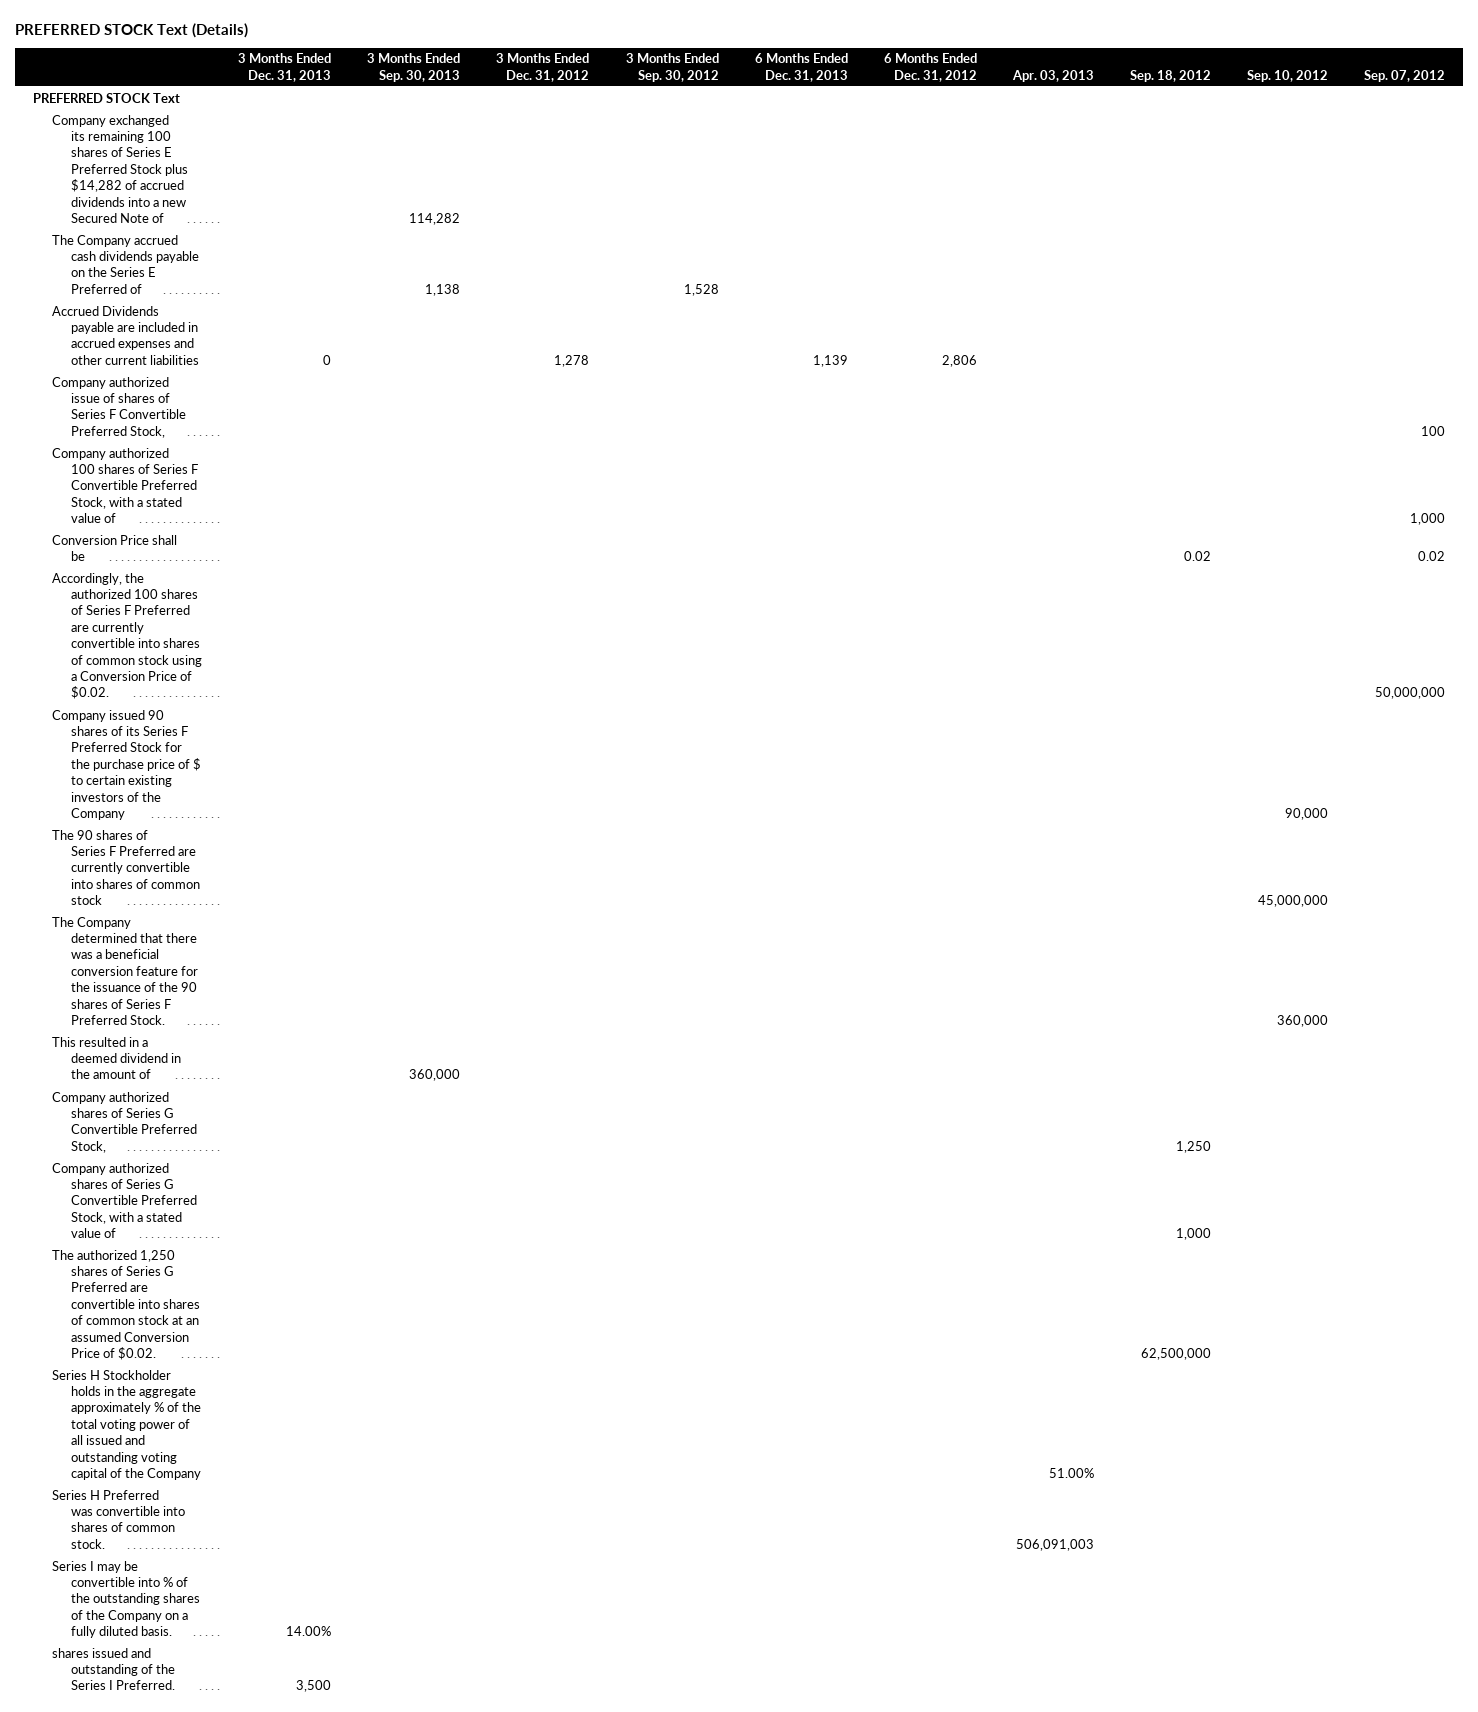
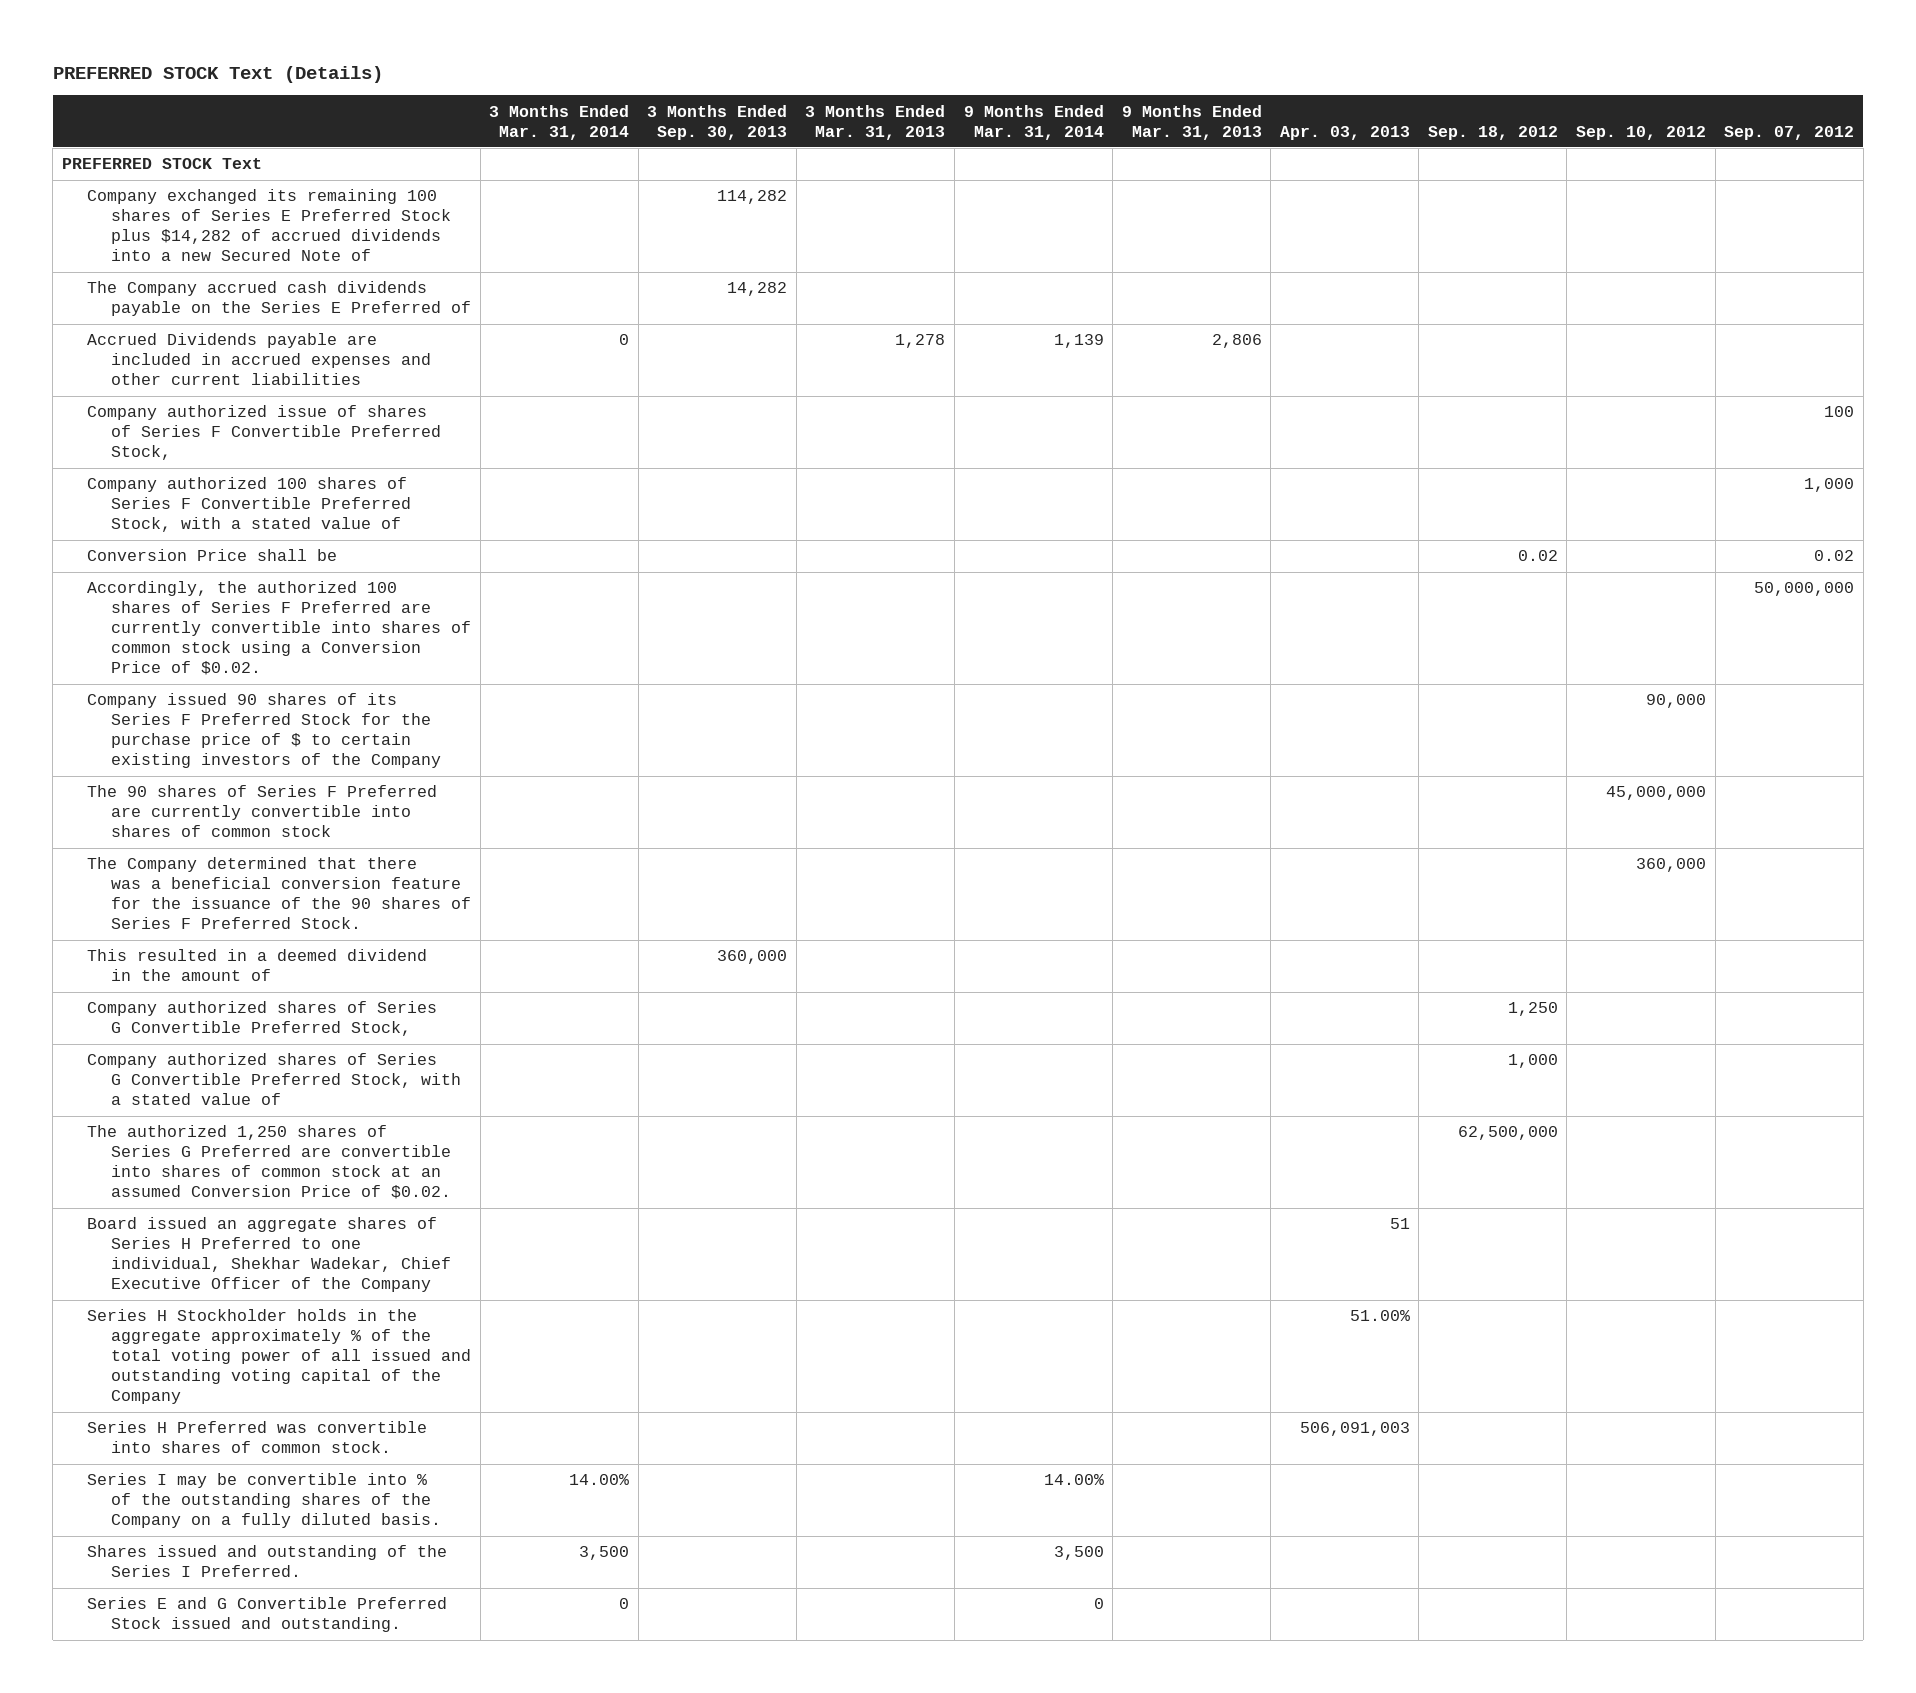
[238,53,332,82] 3 Months Ended Dec. 31, 2013 -> none
[496,53,590,82] 3 Months Ended Dec. 31, 2012 -> none
[625,53,719,82] 3 Months Ended Sep. 30, 2012 -> none
[754,53,848,82] 6 Months Ended Dec. 31, 2013 -> none
[883,53,977,82] 6 Months Ended Dec. 31, 2012 -> none
none -> [489,104,630,140] 3 Months Ended Mar. 31, 2014
none -> [805,104,946,140] 3 Months Ended Mar. 31, 2013
none -> [963,104,1104,140] 9 Months Ended Mar. 31, 2014
none -> [1121,104,1262,140] 9 Months Ended Mar. 31, 2013
[425,283,461,296] 1,138 -> [727,282,788,297] 14,282
none -> [86,1217,452,1293] Board issued an aggregate shares of Series H Preferred to one individual, Shekhar Wadekar, Chief Executive Officer of the Company
[51,1647,176,1691] shares issued and outstanding of the Series I Preferred. -> [86,1545,447,1578] Shares issued and outstanding of the Series I Preferred.
none -> [86,1597,447,1633] Series E and G Convertible Preferred Stock issued and outstanding.

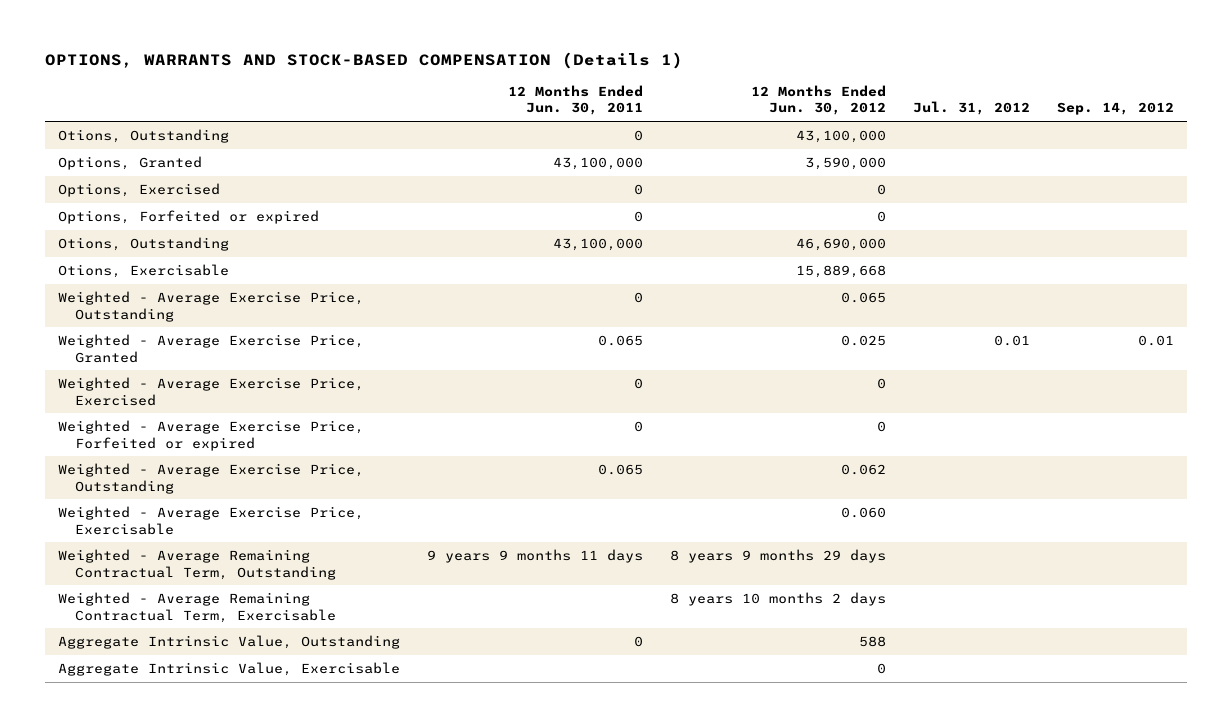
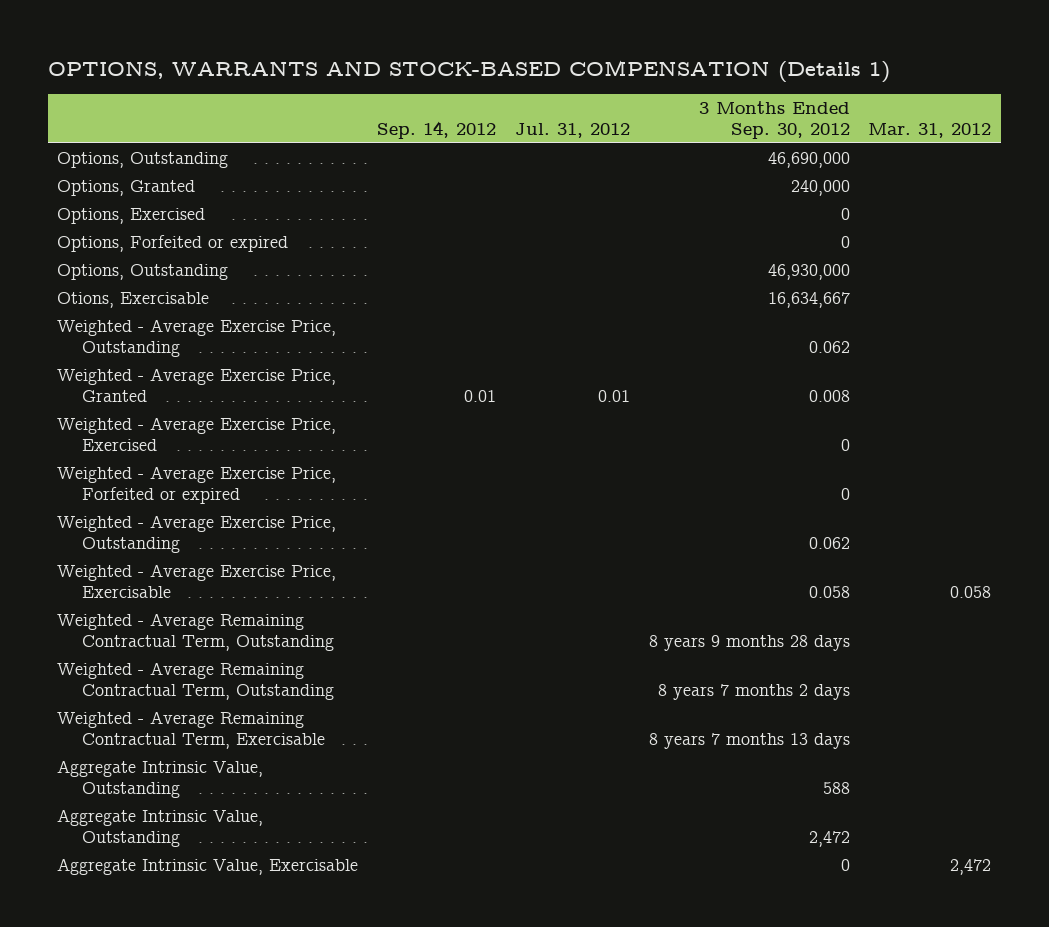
[508,84,644,116] 12 Months Ended Jun. 30, 2011 -> none
[750,84,886,116] 12 Months Ended Jun. 30, 2012 -> none
none -> [698,101,850,139] 3 Months Ended Sep. 30, 2012
none -> [868,122,992,138] Mar. 31, 2012
[58,128,230,143] Otions, Outstanding -> [57,152,229,169] Options, Outstanding
[58,236,230,251] Otions, Outstanding -> [57,264,229,281] Options, Outstanding
none -> [57,662,335,700] Weighted - Average Remaining Contractual Term, Outstanding
none -> [57,809,264,847] Aggregate Intrinsic Value, Outstanding

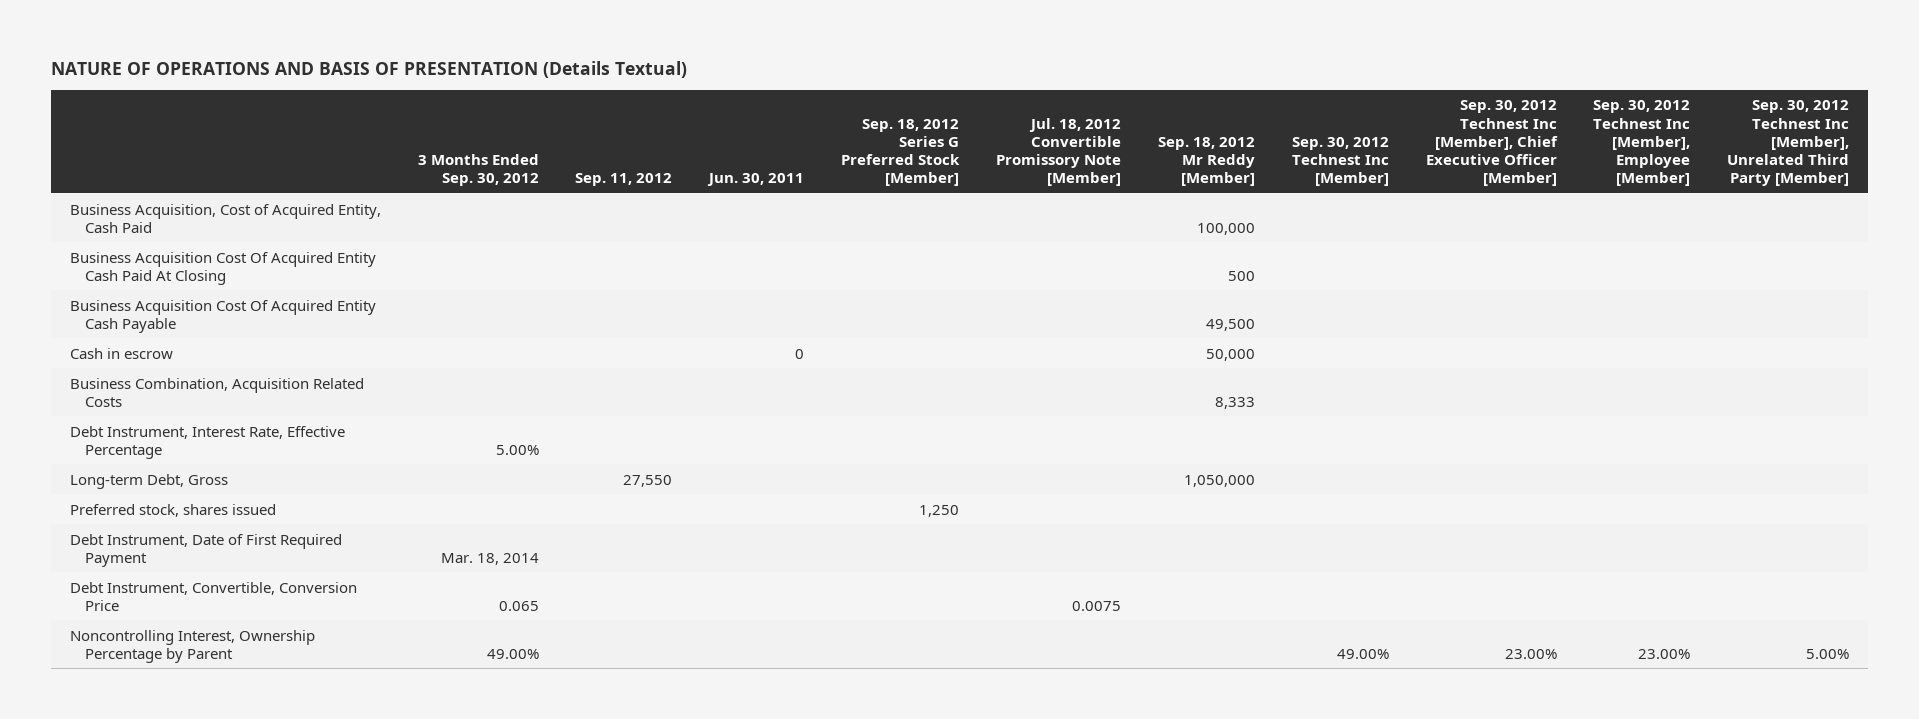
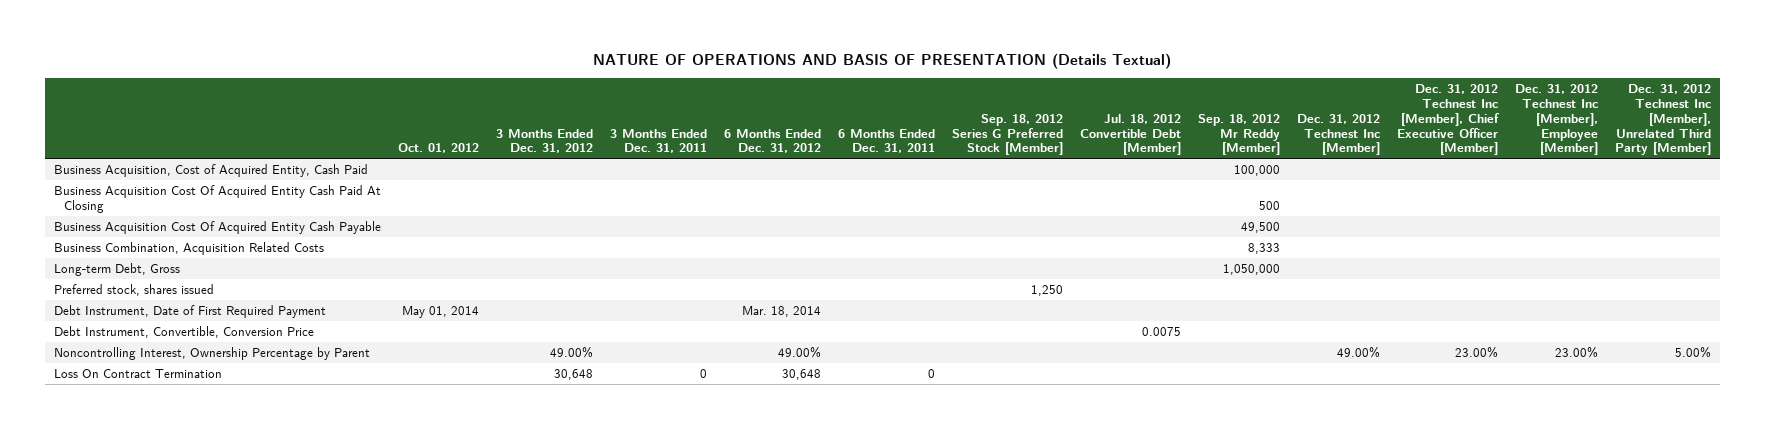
[417,154,539,187] 3 Months Ended Sep. 30, 2012 -> none
[575,173,673,187] Sep. 11, 2012 -> none
[707,173,805,187] Jun. 30, 2011 -> none
[995,117,1121,187] Jul. 18, 2012 Convertible Promissory Note [Member] -> none
[1291,136,1389,187] Sep. 30, 2012 Technest Inc [Member] -> none
[1425,100,1558,187] Sep. 30, 2012 Technest Inc [Member], Chief Executive Officer [Member] -> none
[1593,100,1691,187] Sep. 30, 2012 Technest Inc [Member], Employee [Member] -> none
[1727,100,1850,187] Sep. 30, 2012 Technest Inc [Member], Unrelated Third Party [Member] -> none
none -> [397,143,479,154] Oct. 01, 2012
none -> [495,128,593,154] 3 Months Ended Dec. 31, 2012
none -> [609,128,707,154] 3 Months Ended Dec. 31, 2011
none -> [723,128,821,154] 6 Months Ended Dec. 31, 2012
none -> [837,128,935,154] 6 Months Ended Dec. 31, 2011
none -> [1080,113,1182,156] Jul. 18, 2012 Convertible Debt [Member]
none -> [1297,113,1381,156] Dec. 31, 2012 Technest Inc [Member]
none -> [1397,83,1500,156] Dec. 31, 2012 Technest Inc [Member], Chief Executive Officer [Member]
none -> [1515,83,1599,156] Dec. 31, 2012 Technest Inc [Member], Employee [Member]
none -> [1615,83,1712,156] Dec. 31, 2012 Technest Inc [Member], Unrelated Third Party [Member]
[69,347,173,359] Cash in escrow -> none
[69,425,345,459] Debt Instrument, Interest Rate, Effective Percentage -> none
none -> [53,368,222,378] Loss On Contract Termination

